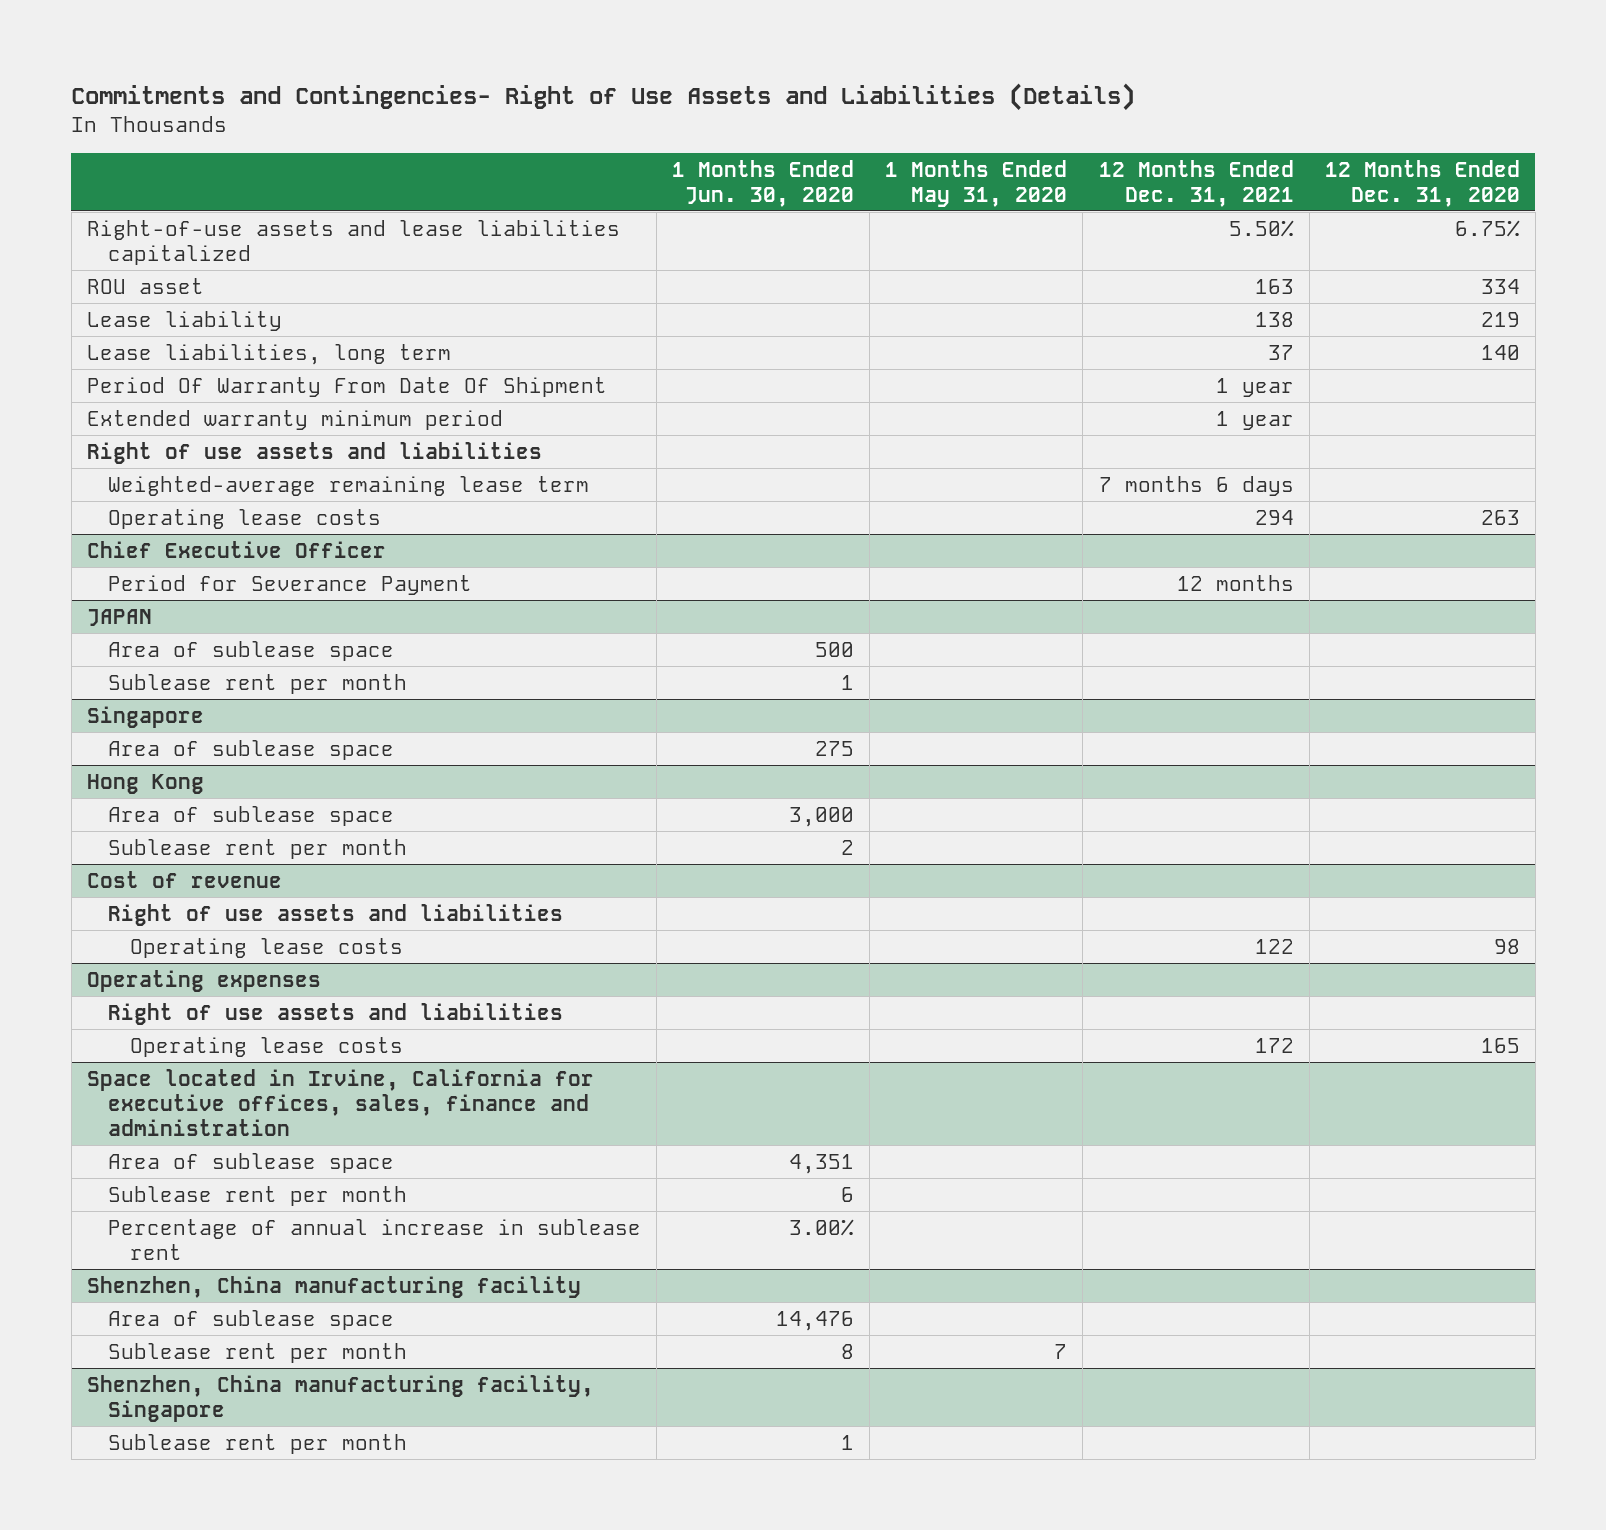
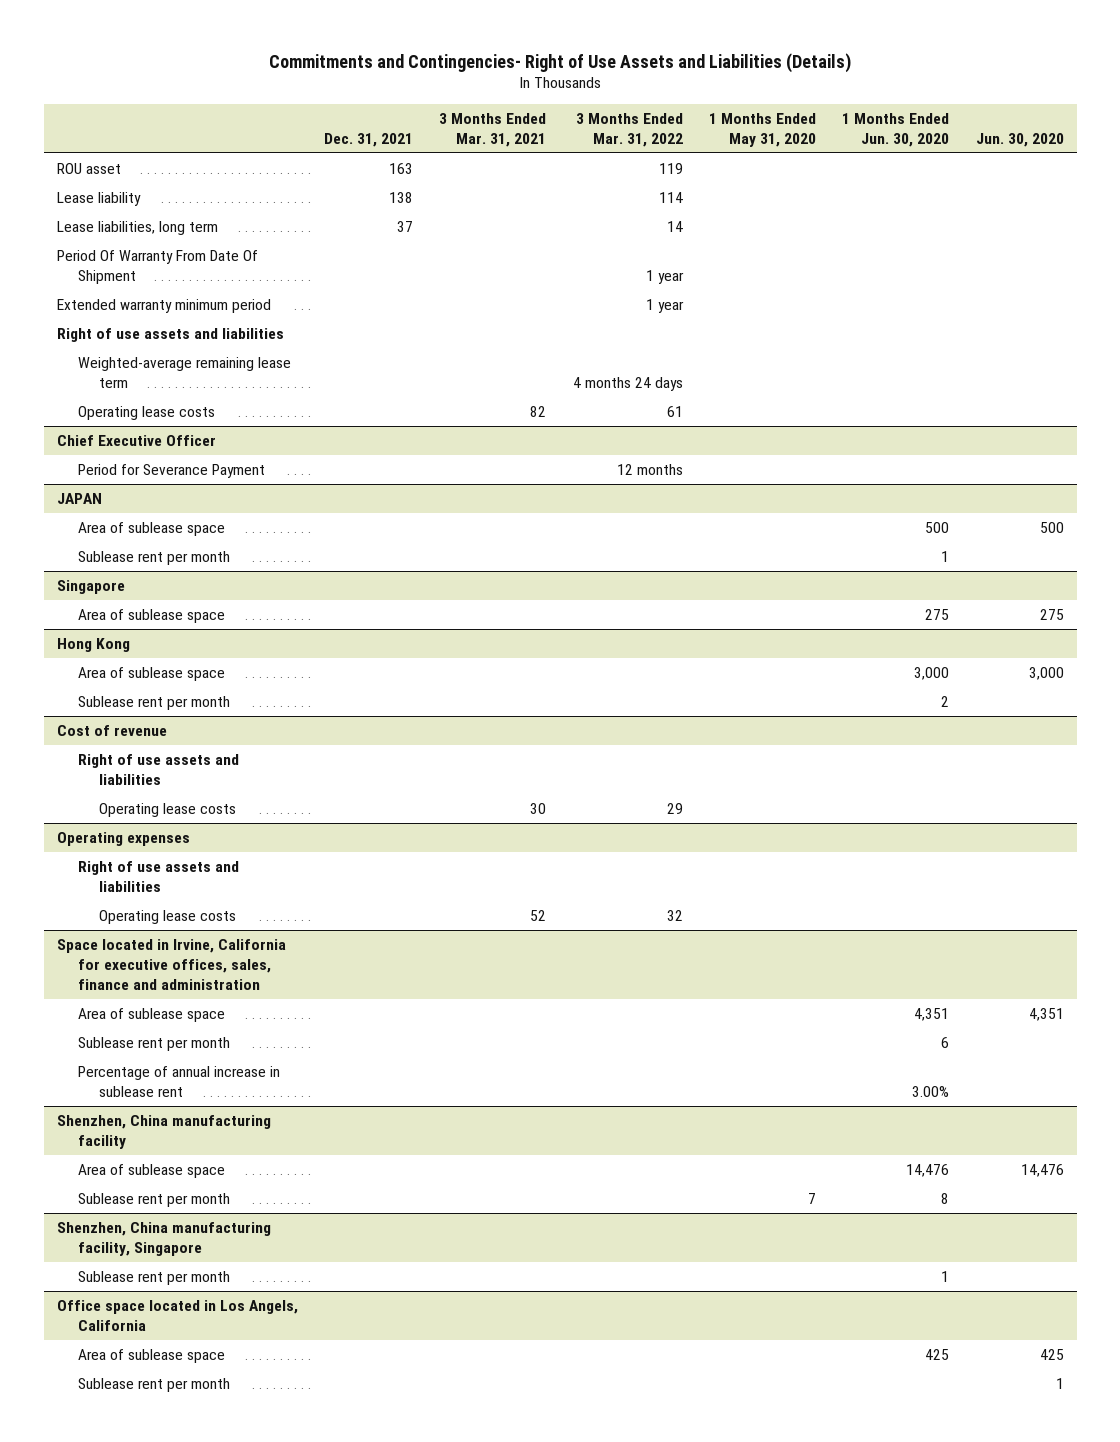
[1098,159,1294,207] 12 Months Ended Dec. 31, 2021 -> none
[1324,159,1520,207] 12 Months Ended Dec. 31, 2020 -> none
none -> [324,132,414,147] Dec. 31, 2021
none -> [439,112,547,147] 3 Months Ended Mar. 31, 2021
none -> [575,112,683,147] 3 Months Ended Mar. 31, 2022
none -> [975,132,1064,147] Jun. 30, 2020
[86,219,620,265] Right-of-use assets and lease liabilities capitalized -> none
none -> [56,1299,298,1331] Office space located in Los Angels, California
none -> [77,1348,225,1363] Area of sublease space
none -> [77,1377,230,1392] Sublease rent per month

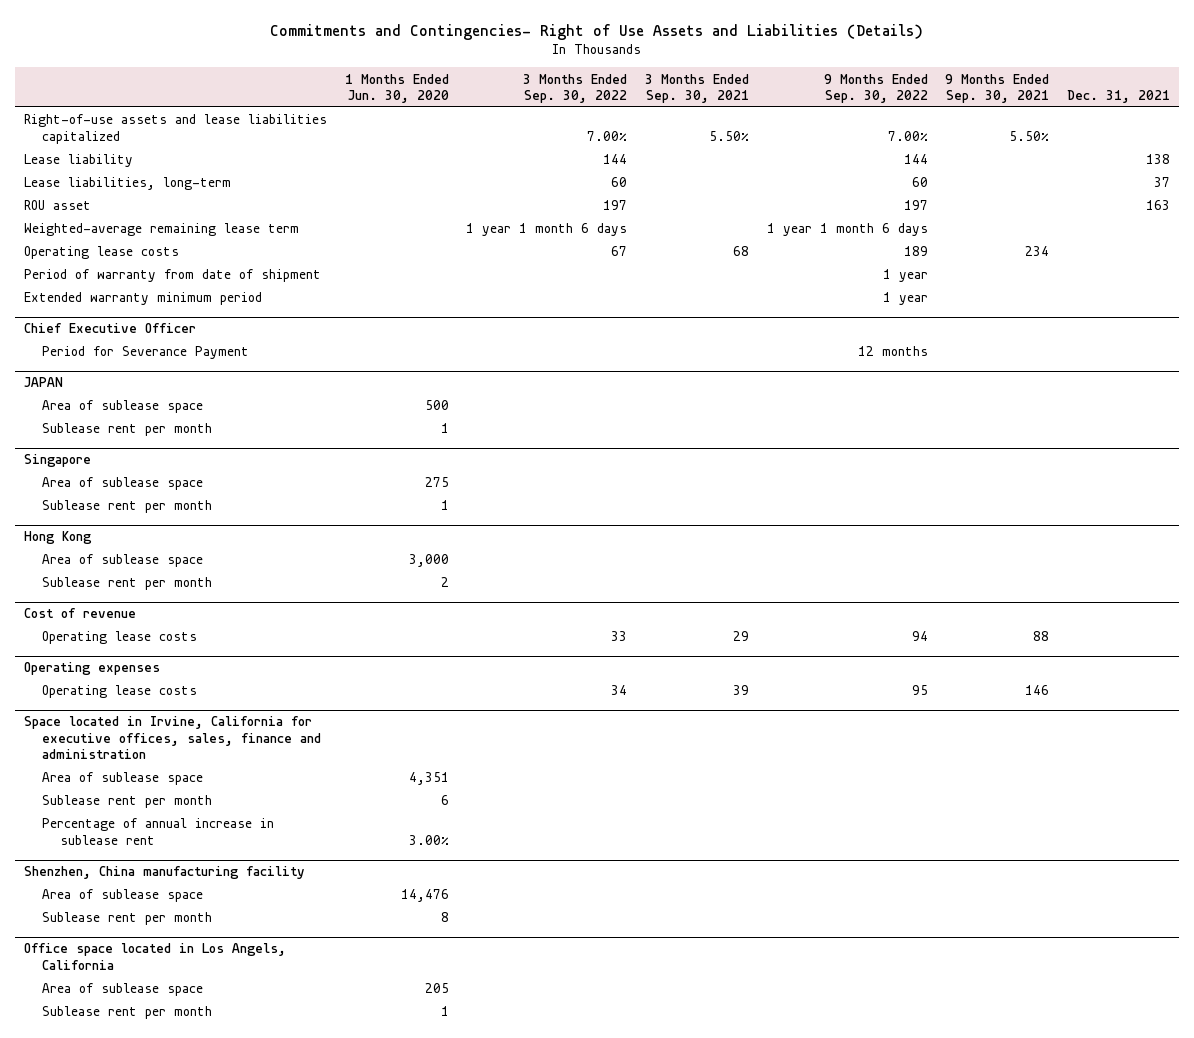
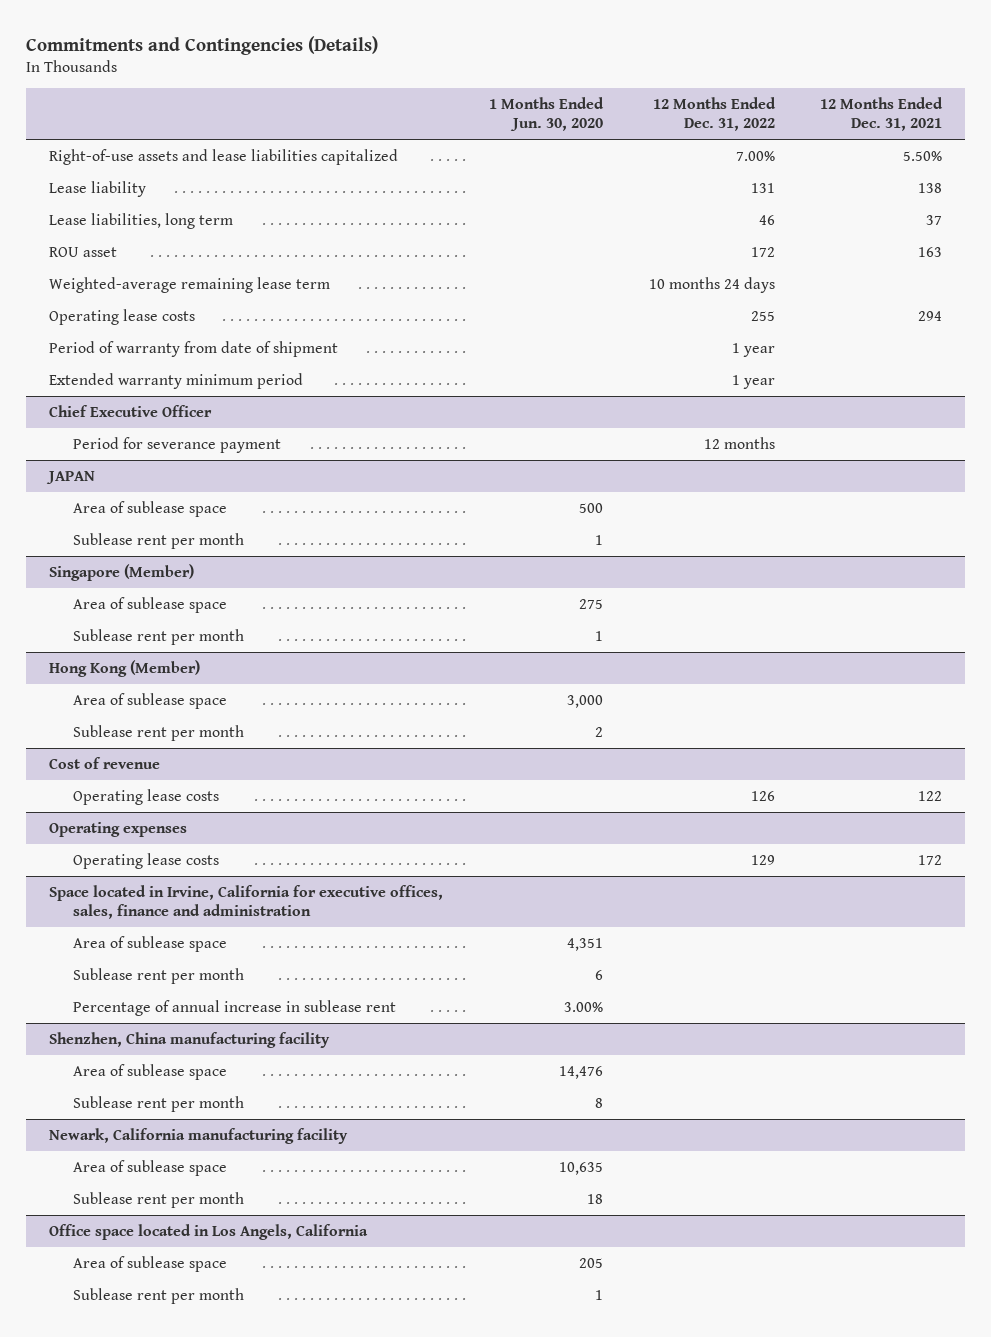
[269,23,923,40] Commitments and Contingencies- Right of Use Assets and Liabilities (Details) -> [25,35,378,55] Commitments and Contingencies (Details)
[523,73,628,103] 3 Months Ended Sep. 30, 2022 -> none
[644,73,749,103] 3 Months Ended Sep. 30, 2021 -> none
[823,73,928,103] 9 Months Ended Sep. 30, 2022 -> none
[945,73,1050,103] 9 Months Ended Sep. 30, 2021 -> none
[1066,89,1170,103] Dec. 31, 2021 -> none
none -> [652,96,776,132] 12 Months Ended Dec. 31, 2022
none -> [820,96,944,132] 12 Months Ended Dec. 31, 2021
[23,177,231,191] Lease liabilities, long-term -> [48,212,233,229] Lease liabilities, long term
[41,346,249,360] Period for Severance Payment -> [73,436,282,453] Period for severance payment
[23,454,91,468] Singapore -> [48,563,194,581] Singapore (Member)
[23,531,92,545] Hong Kong -> [48,659,200,677] Hong Kong (Member)
none -> [48,1127,348,1144] Newark, California manufacturing facility
none -> [73,1159,228,1176] Area of sublease space
none -> [73,1191,245,1208] Sublease rent per month

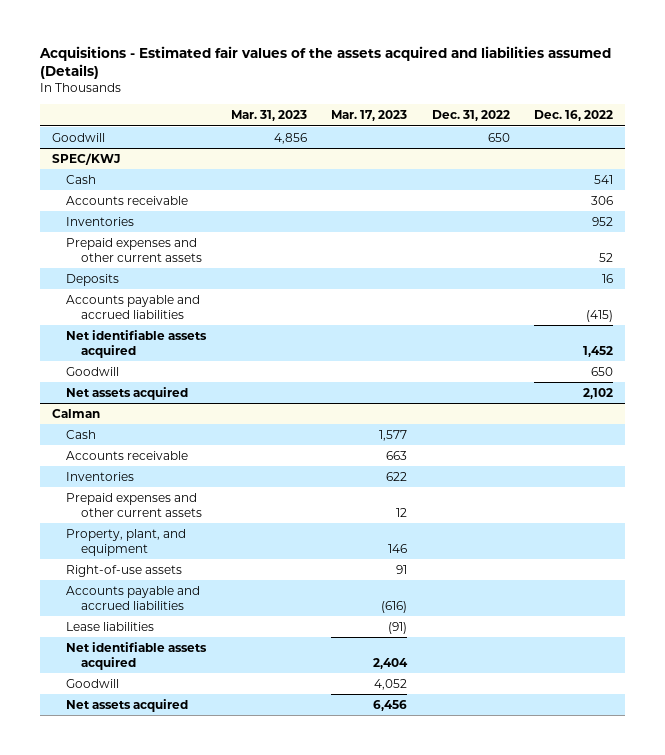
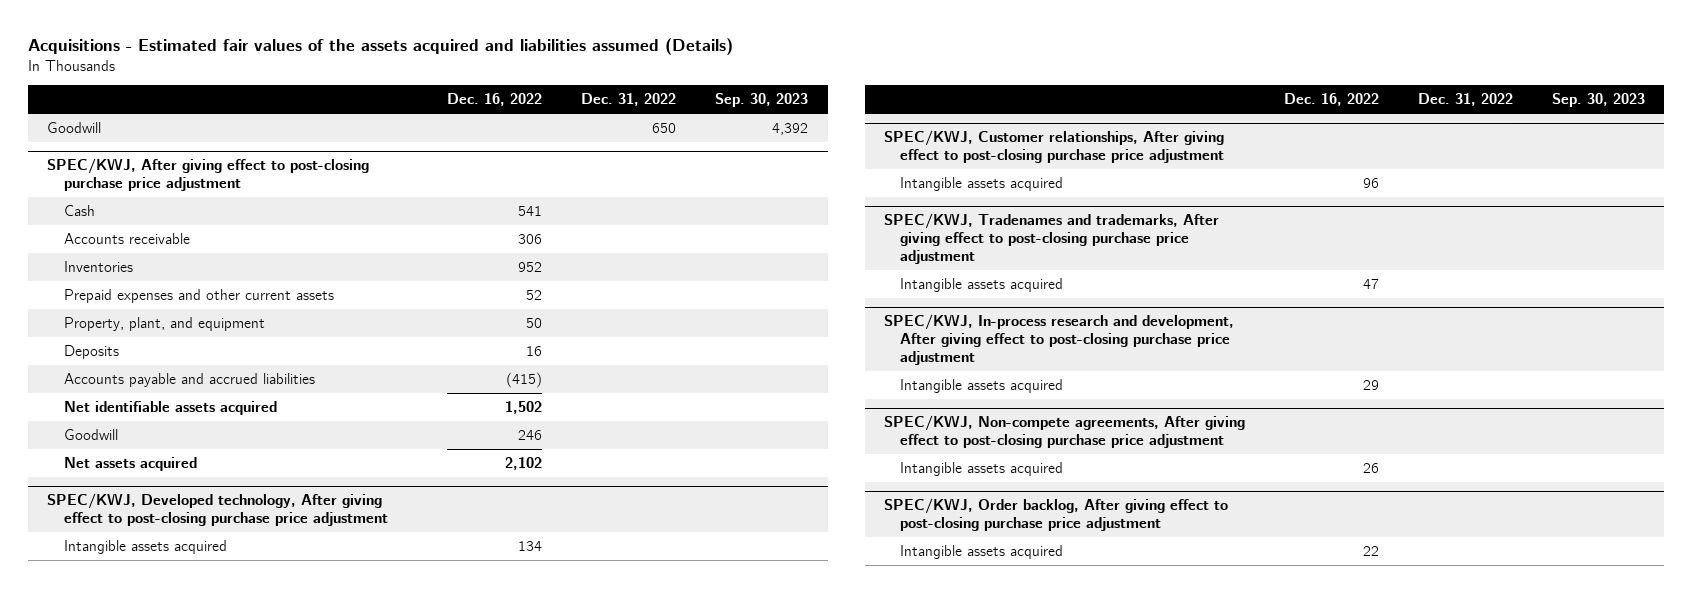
[230,109,307,121] Mar. 31, 2023 -> none
[331,109,408,121] Mar. 17, 2023 -> none
none -> [715,93,809,108] Sep. 30, 2023
[52,152,121,165] SPEC/KWJ -> [47,157,370,191] SPEC/KWJ, After giving effect to post-closing purchase price adjustment
none -> [63,316,265,331] Property, plant, and equipment
[583,345,614,357] 1,452 -> [505,400,543,414] 1,502
[591,366,614,376] 650 -> [518,429,543,440] 246
[52,408,101,418] Calman -> none
[66,429,97,439] Cash -> none
[66,450,189,460] Accounts receivable -> none
[66,471,135,481] Inventories -> none
[66,492,202,517] Prepaid expenses and other current assets -> none
[66,528,187,556] Property, plant, and equipment -> none
[66,564,183,577] Right-of-use assets -> none
[66,585,201,610] Accounts payable and accrued liabilities -> none
[66,621,155,631] Lease liabilities -> none
[66,641,208,670] Net identifiable assets acquired -> none
[66,678,120,688] Goodwill -> none
[66,698,189,712] Net assets acquired -> none
none -> [47,492,388,526] SPEC/KWJ, Developed technology, After giving effect to post-closing purchase price adjustment
none -> [63,539,227,554] Intangible assets acquired
none -> [883,129,1225,163] SPEC/KWJ, Customer relationships, After giving effect to post-closing purchase price adjustment
none -> [900,176,1064,191] Intangible assets acquired
none -> [883,212,1219,264] SPEC/KWJ, Tradenames and trademarks, After giving effect to post-closing purchase price adjustment
none -> [900,277,1064,292] Intangible assets acquired
none -> [883,313,1234,365] SPEC/KWJ, In-process research and development, After giving effect to post-closing purchase price adjustment
none -> [900,378,1064,393] Intangible assets acquired
none -> [883,414,1245,448] SPEC/KWJ, Non-compete agreements, After giving effect to post-closing purchase price adjustment
none -> [900,461,1064,476] Intangible assets acquired
none -> [883,497,1228,531] SPEC/KWJ, Order backlog, After giving effect to post-closing purchase price adjustment
none -> [900,544,1064,559] Intangible assets acquired

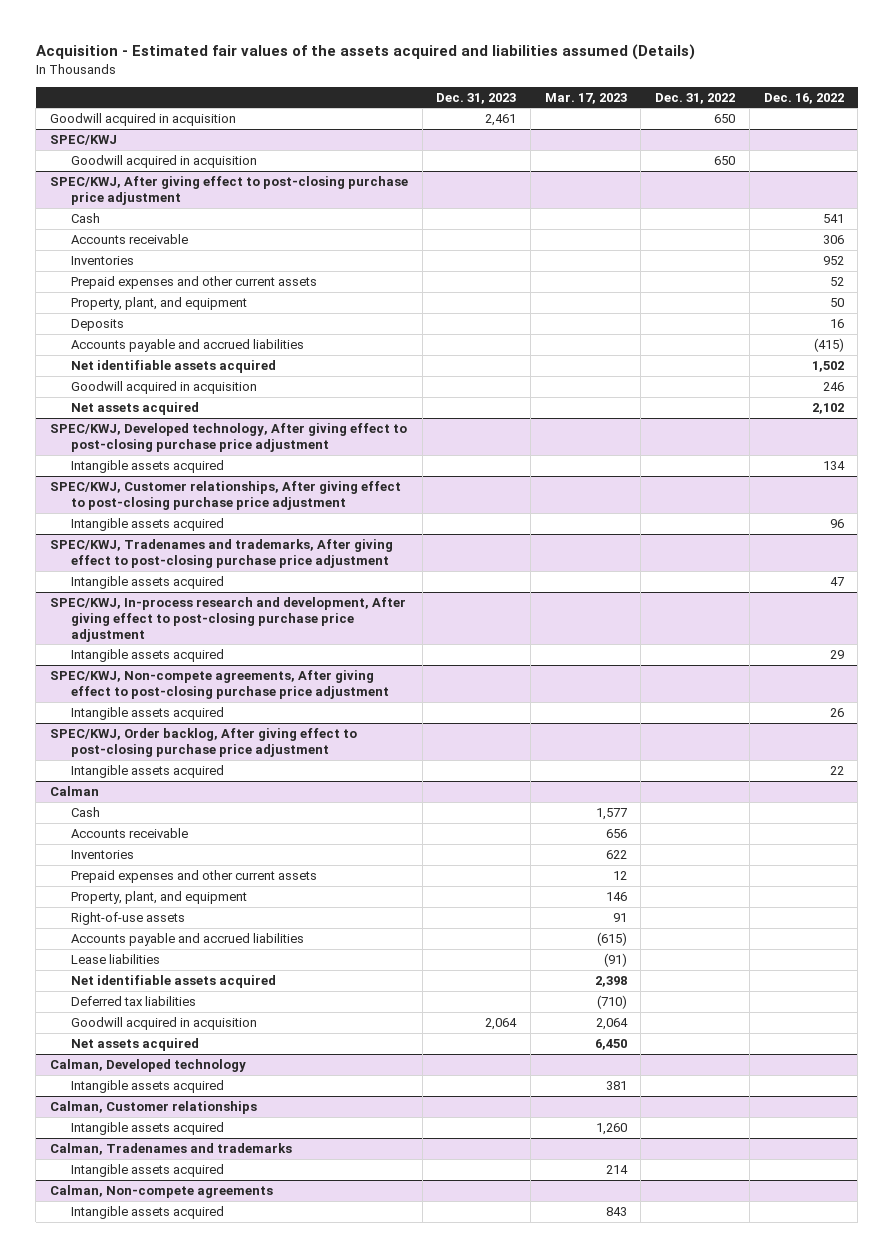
[27,37,733,55] Acquisitions - Estimated fair values of the assets acquired and liabilities assumed (Details) -> [35,43,695,60] Acquisition - Estimated fair values of the assets acquired and liabilities assumed (Details)
[715,93,809,108] Sep. 30, 2023 -> none
none -> [436,92,517,104] Dec. 31, 2023
none -> [544,92,627,104] Mar. 17, 2023
[47,121,102,133] Goodwill -> [49,112,236,126] Goodwill acquired in acquisition
none -> [49,134,117,145] SPEC/KWJ
none -> [70,154,257,168] Goodwill acquired in acquisition
[63,428,118,440] Goodwill -> [70,380,257,394] Goodwill acquired in acquisition
none -> [49,785,99,796] Calman
none -> [70,806,100,817] Cash
none -> [70,827,188,838] Accounts receivable
none -> [70,849,134,859] Inventories
none -> [70,869,317,883] Prepaid expenses and other current assets
none -> [70,890,247,904] Property, plant, and equipment
none -> [70,911,185,925] Right-of-use assets
none -> [70,932,304,946] Accounts payable and accrued liabilities
none -> [70,953,160,964] Lease liabilities
none -> [70,974,276,988] Net identifiable assets acquired
none -> [70,995,196,1006] Deferred tax liabilities
none -> [70,1016,257,1030] Goodwill acquired in acquisition
none -> [70,1037,199,1051] Net assets acquired
none -> [49,1058,246,1072] Calman, Developed technology
none -> [70,1079,224,1093] Intangible assets acquired
none -> [49,1100,257,1114] Calman, Customer relationships
none -> [70,1121,224,1135] Intangible assets acquired
none -> [49,1142,292,1155] Calman, Tradenames and trademarks
none -> [70,1163,224,1177] Intangible assets acquired
none -> [49,1184,273,1198] Calman, Non-compete agreements
none -> [70,1205,224,1219] Intangible assets acquired

